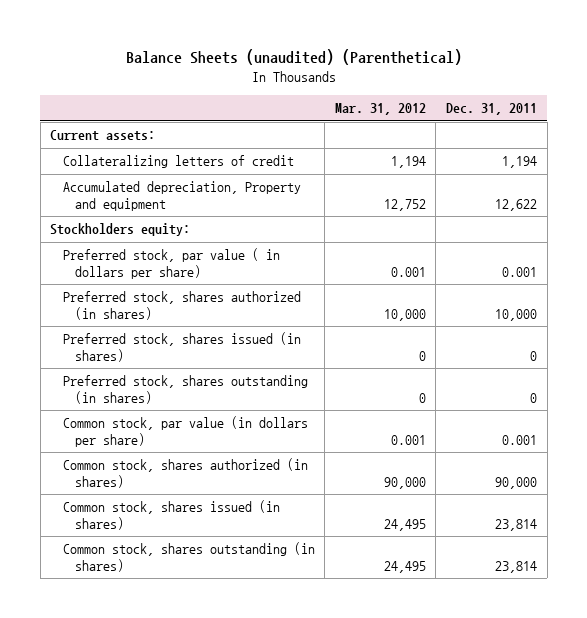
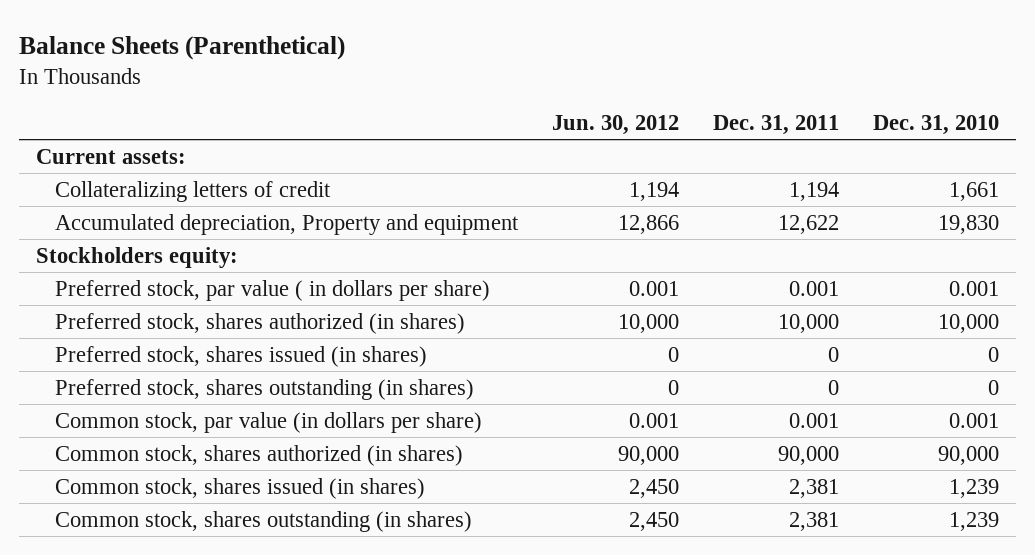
[125,48,462,65] Balance Sheets (unaudited) (Parenthetical) -> [19,35,346,60] Balance Sheets (Parenthetical)
[334,103,426,116] Mar. 31, 2012 -> none
none -> [551,114,679,135] Jun. 30, 2012
none -> [873,114,1000,135] Dec. 31, 2010
[495,518,538,531] 23,814 -> [788,478,839,498] 2,381
[495,560,538,573] 23,814 -> [788,511,839,531] 2,381

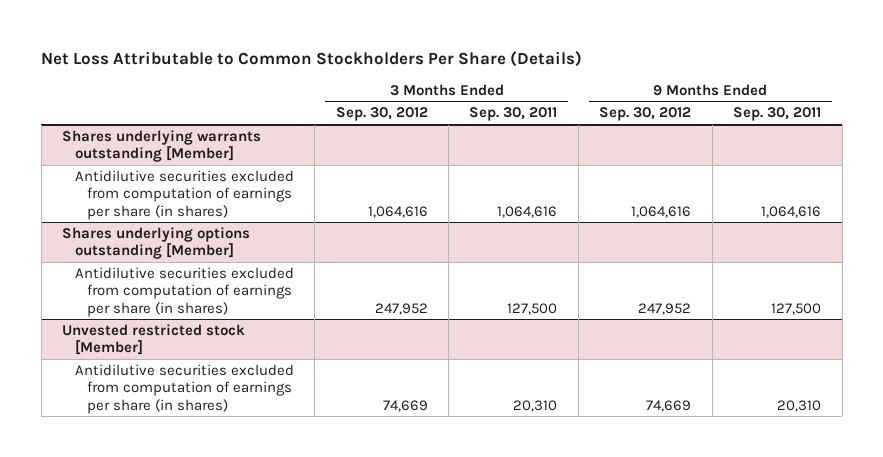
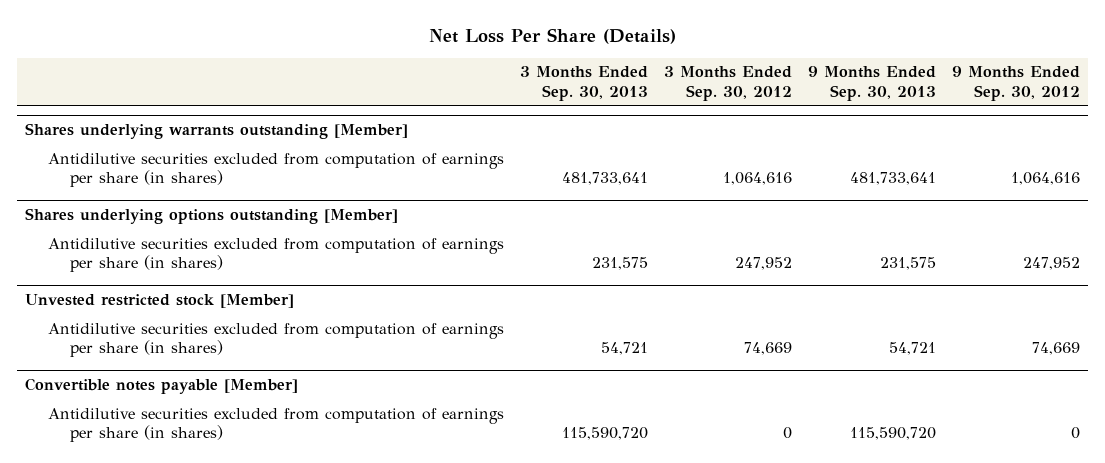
[41,51,583,68] Net Loss Attributable to Common Stockholders Per Share (Details) -> [428,27,676,44] Net Loss Per Share (Details)
[469,107,558,122] Sep. 30, 2011 -> none
[733,107,822,122] Sep. 30, 2011 -> none
none -> [519,66,648,101] 3 Months Ended Sep. 30, 2013
none -> [808,66,937,101] 9 Months Ended Sep. 30, 2013
none -> [24,378,298,395] Convertible notes payable [Member]
none -> [47,407,504,442] Antidilutive securities excluded from computation of earnings per share (in shares)

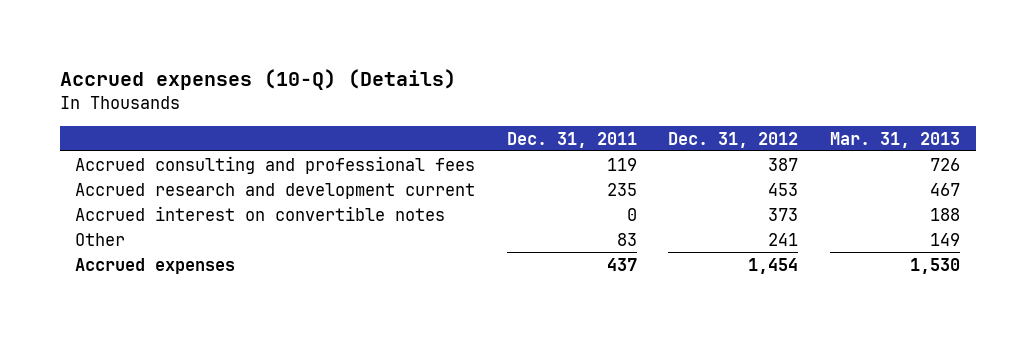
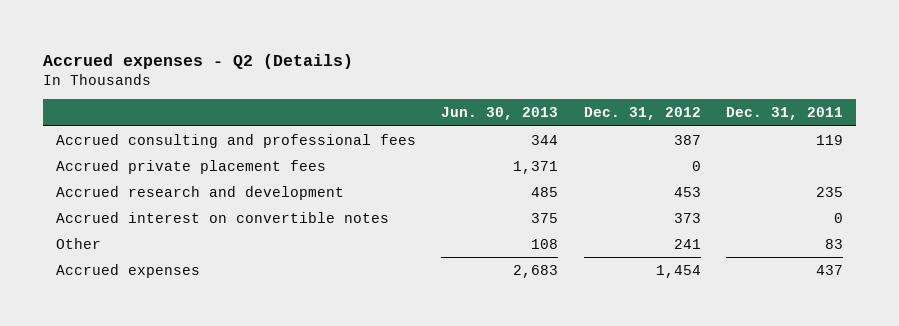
[59,69,456,91] Accrued expenses (10-Q) (Details) -> [43,53,354,69] Accrued expenses - Q2 (Details)
[829,131,960,148] Mar. 31, 2013 -> none
none -> [441,107,559,121] Jun. 30, 2013
none -> [55,159,326,174] Accrued private placement fees
[75,182,476,199] Accrued research and development current -> [55,185,344,200] Accrued research and development

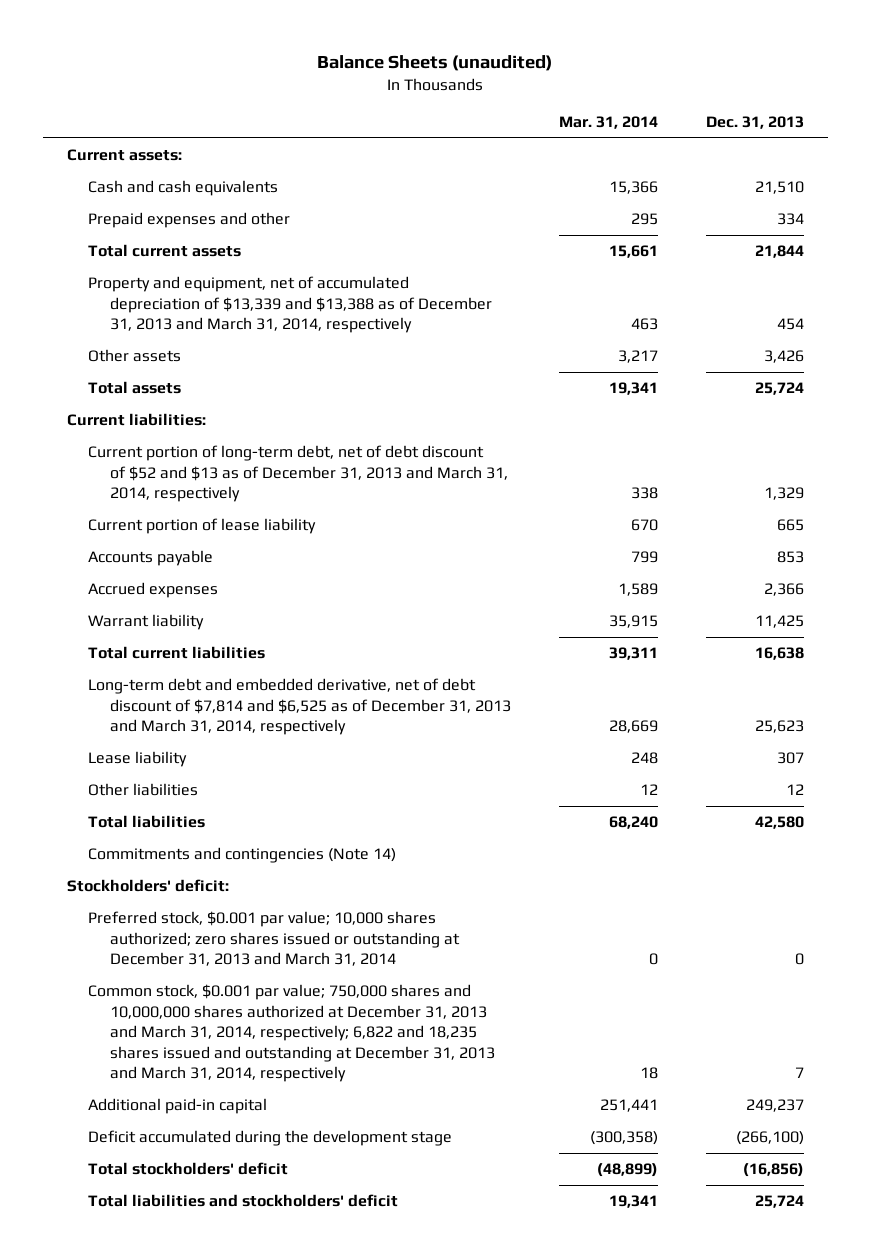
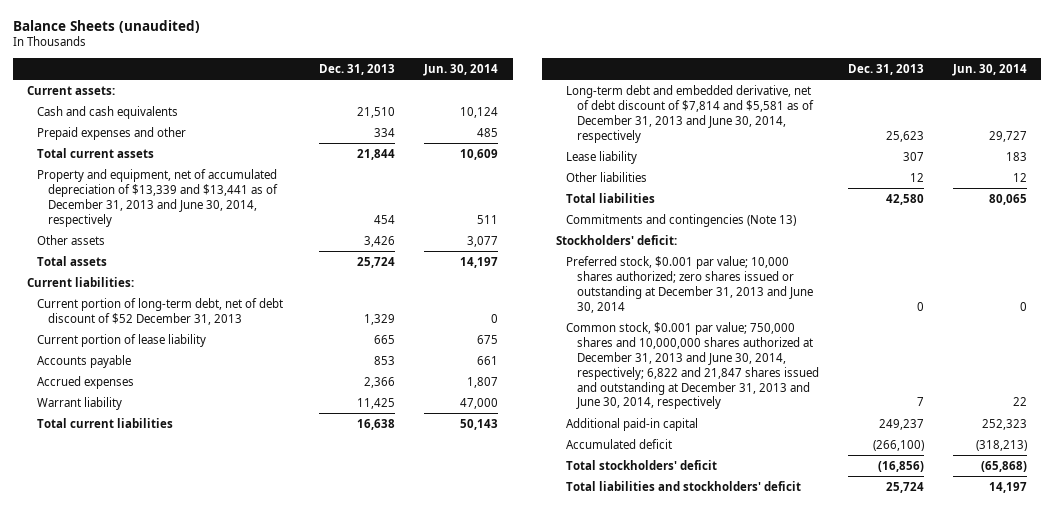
[558,115,658,129] Mar. 31, 2014 -> none
none -> [422,63,498,76] Jun. 30, 2014
[88,276,492,334] Property and equipment, net of accumulated depreciation of $13,339 and $13,388 as of December 31, 2013 and March 31, 2014, respectively -> [37,168,278,227] Property and equipment, net of accumulated depreciation of $13,339 and $13,441 as of December 31, 2013 and June 30, 2014, respectively
[88,445,508,503] Current portion of long-term debt, net of debt discount of $52 and $13 as of December 31, 2013 and March 31, 2014, respectively -> [37,297,284,325] Current portion of long-term debt, net of debt discount of $52 December 31, 2013
[88,678,511,736] Long-term debt and embedded derivative, net of debt discount of $7,814 and $6,525 as of December 31, 2013 and March 31, 2014, respectively -> [566,84,814,143] Long-term debt and embedded derivative, net of debt discount of $7,814 and $5,581 as of December 31, 2013 and June 30, 2014, respectively
[88,847,397,864] Commitments and contingencies (Note 14) -> [566,213,797,227] Commitments and contingencies (Note 13)
[88,911,460,967] Preferred stock, $0.001 par value; 10,000 shares authorized; zero shares issued or outstanding at December 31, 2013 and March 31, 2014 -> [566,255,813,313] Preferred stock, $0.001 par value; 10,000 shares authorized; zero shares issued or outstanding at December 31, 2013 and June 30, 2014
[88,984,495,1083] Common stock, $0.001 par value; 750,000 shares and 10,000,000 shares authorized at December 31, 2013 and March 31, 2014, respectively; 6,822 and 18,235 shares issued and outstanding at December 31, 2013 and March 31, 2014, respectively -> [566,321,819,410] Common stock, $0.001 par value; 750,000 shares and 10,000,000 shares authorized at December 31, 2013 and June 30, 2014, respectively; 6,822 and 21,847 shares issued and outstanding at December 31, 2013 and June 30, 2014, respectively
[88,1130,453,1147] Deficit accumulated during the development stage -> [566,438,673,449] Accumulated deficit

